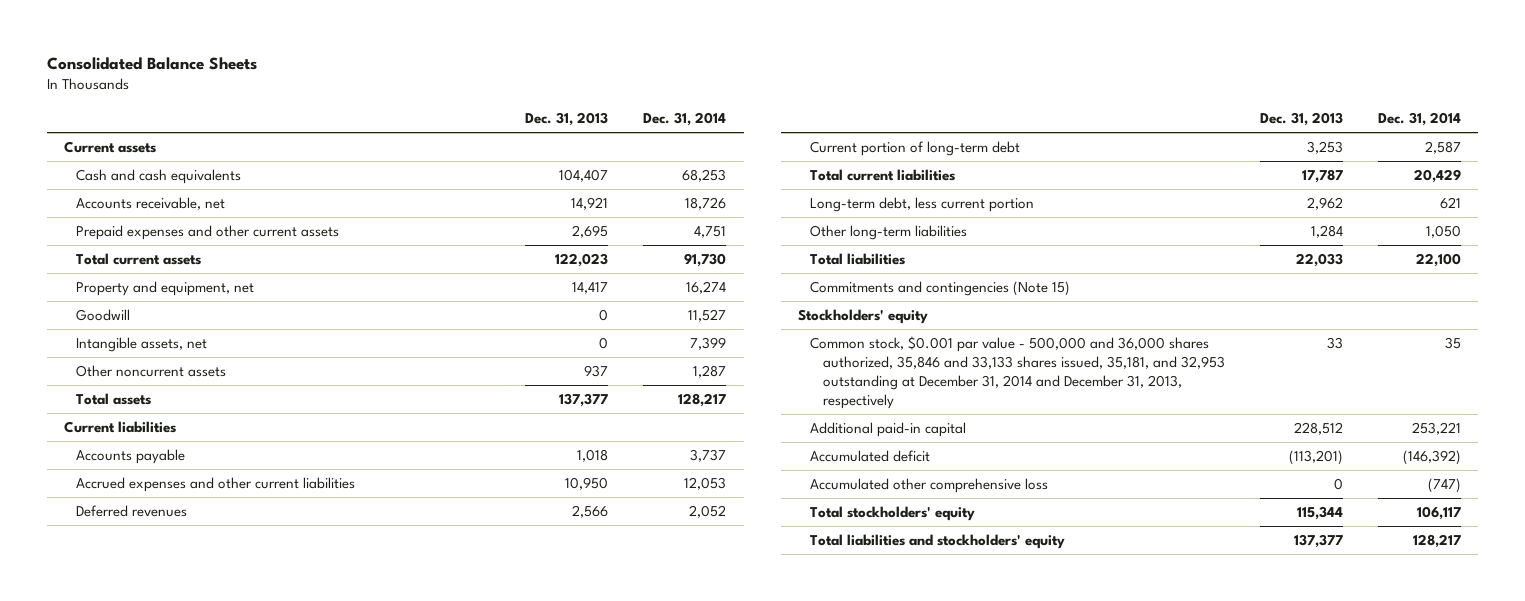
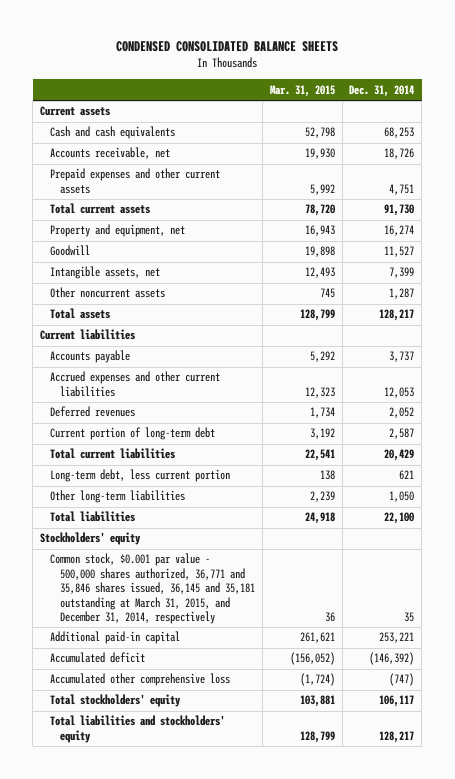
[46,57,257,71] Consolidated Balance Sheets -> [116,41,339,53] CONDENSED CONSOLIDATED BALANCE SHEETS
[525,111,609,126] Dec. 31, 2013 -> none
none -> [269,84,335,97] Mar. 31, 2015
[810,280,1071,296] Commitments and contingencies (Note 15) -> none
[810,335,1225,409] Common stock, $0.001 par value - 500,000 and 36,000 shares authorized, 35,846 and 33,133 shares issued, 35,181, and 32,953 outstanding at December 31, 2014 and December 31, 2013, respectively -> [49,553,255,624] Common stock, $0.001 par value - 500,000 shares authorized, 36,771 and 35,846 shares issued, 36,145 and 35,181 outstanding at March 31, 2015, and December 31, 2014, respectively

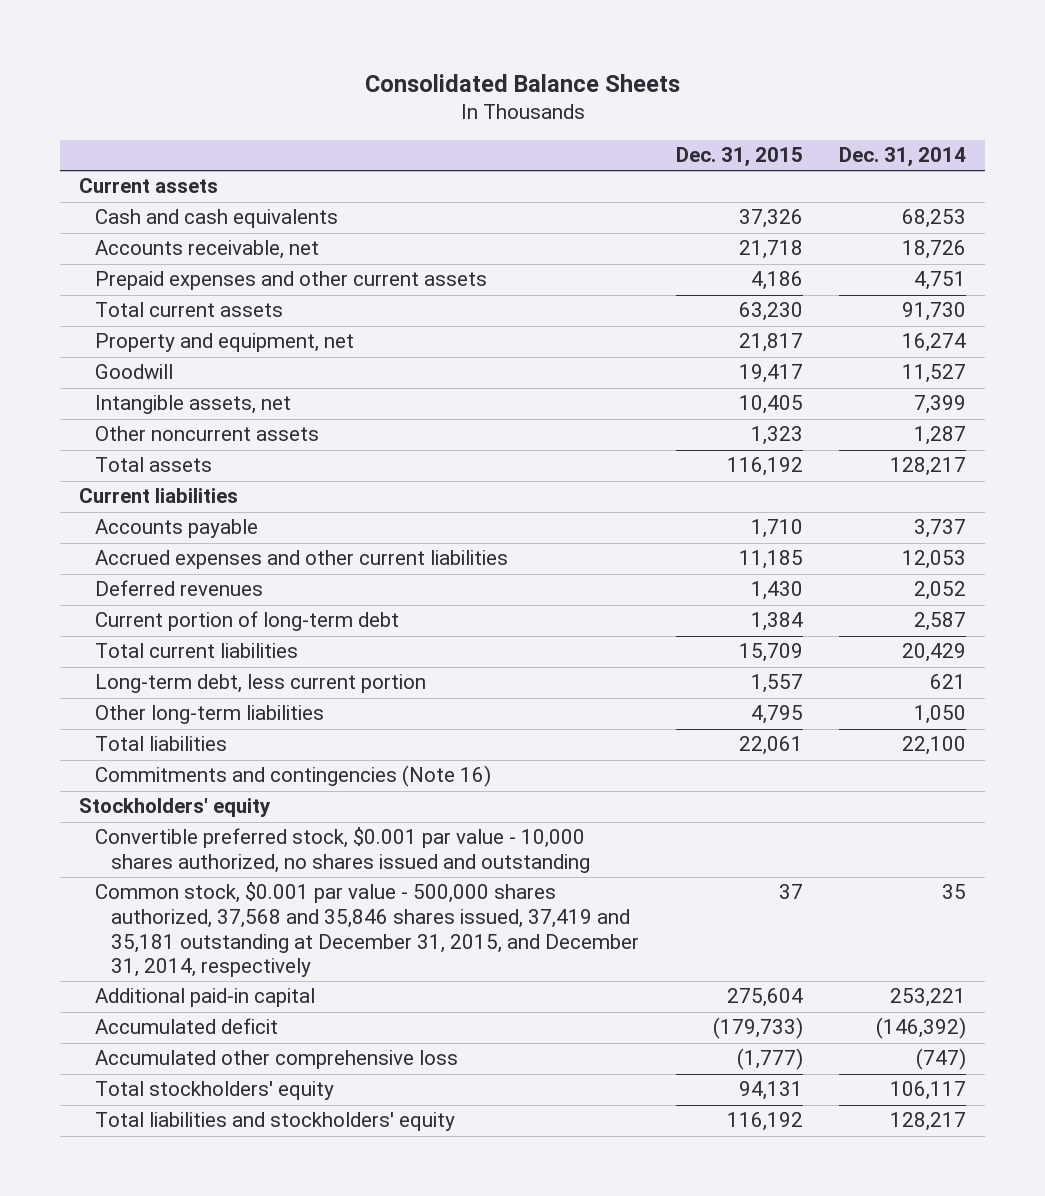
[116,41,339,53] CONDENSED CONSOLIDATED BALANCE SHEETS -> [364,73,680,92] Consolidated Balance Sheets
[269,84,335,97] Mar. 31, 2015 -> none
none -> [675,147,803,168] Dec. 31, 2015
none -> [94,765,491,788] Commitments and contingencies (Note 16)
none -> [94,827,591,874] Convertible preferred stock, $0.001 par value - 10,000 shares authorized, no shares issued and outstanding
[49,553,255,624] Common stock, $0.001 par value - 500,000 shares authorized, 36,771 and 35,846 shares issued, 36,145 and 35,181 outstanding at March 31, 2015, and December 31, 2014, respectively -> [94,882,640,978] Common stock, $0.001 par value - 500,000 shares authorized, 37,568 and 35,846 shares issued, 37,419 and 35,181 outstanding at December 31, 2015, and December 31, 2014, respectively

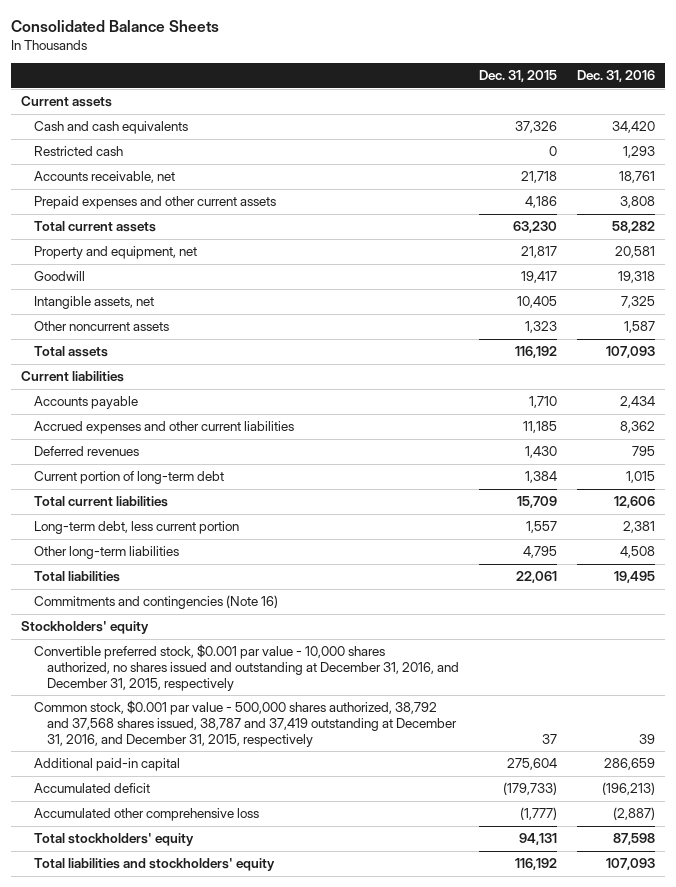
[839,147,967,168] Dec. 31, 2014 -> none
none -> [577,70,656,83] Dec. 31, 2016
none -> [34,146,124,157] Restricted cash
[94,827,591,874] Convertible preferred stock, $0.001 par value - 10,000 shares authorized, no shares issued and outstanding -> [34,644,460,691] Convertible preferred stock, $0.001 par value - 10,000 shares authorized, no shares issued and outstanding at December 31, 2016, and December 31, 2015, respectively
[94,882,640,978] Common stock, $0.001 par value - 500,000 shares authorized, 37,568 and 35,846 shares issued, 37,419 and 35,181 outstanding at December 31, 2015, and December 31, 2014, respectively -> [34,700,458,747] Common stock, $0.001 par value - 500,000 shares authorized, 38,792 and 37,568 shares issued, 38,787 and 37,419 outstanding at December 31, 2016, and December 31, 2015, respectively

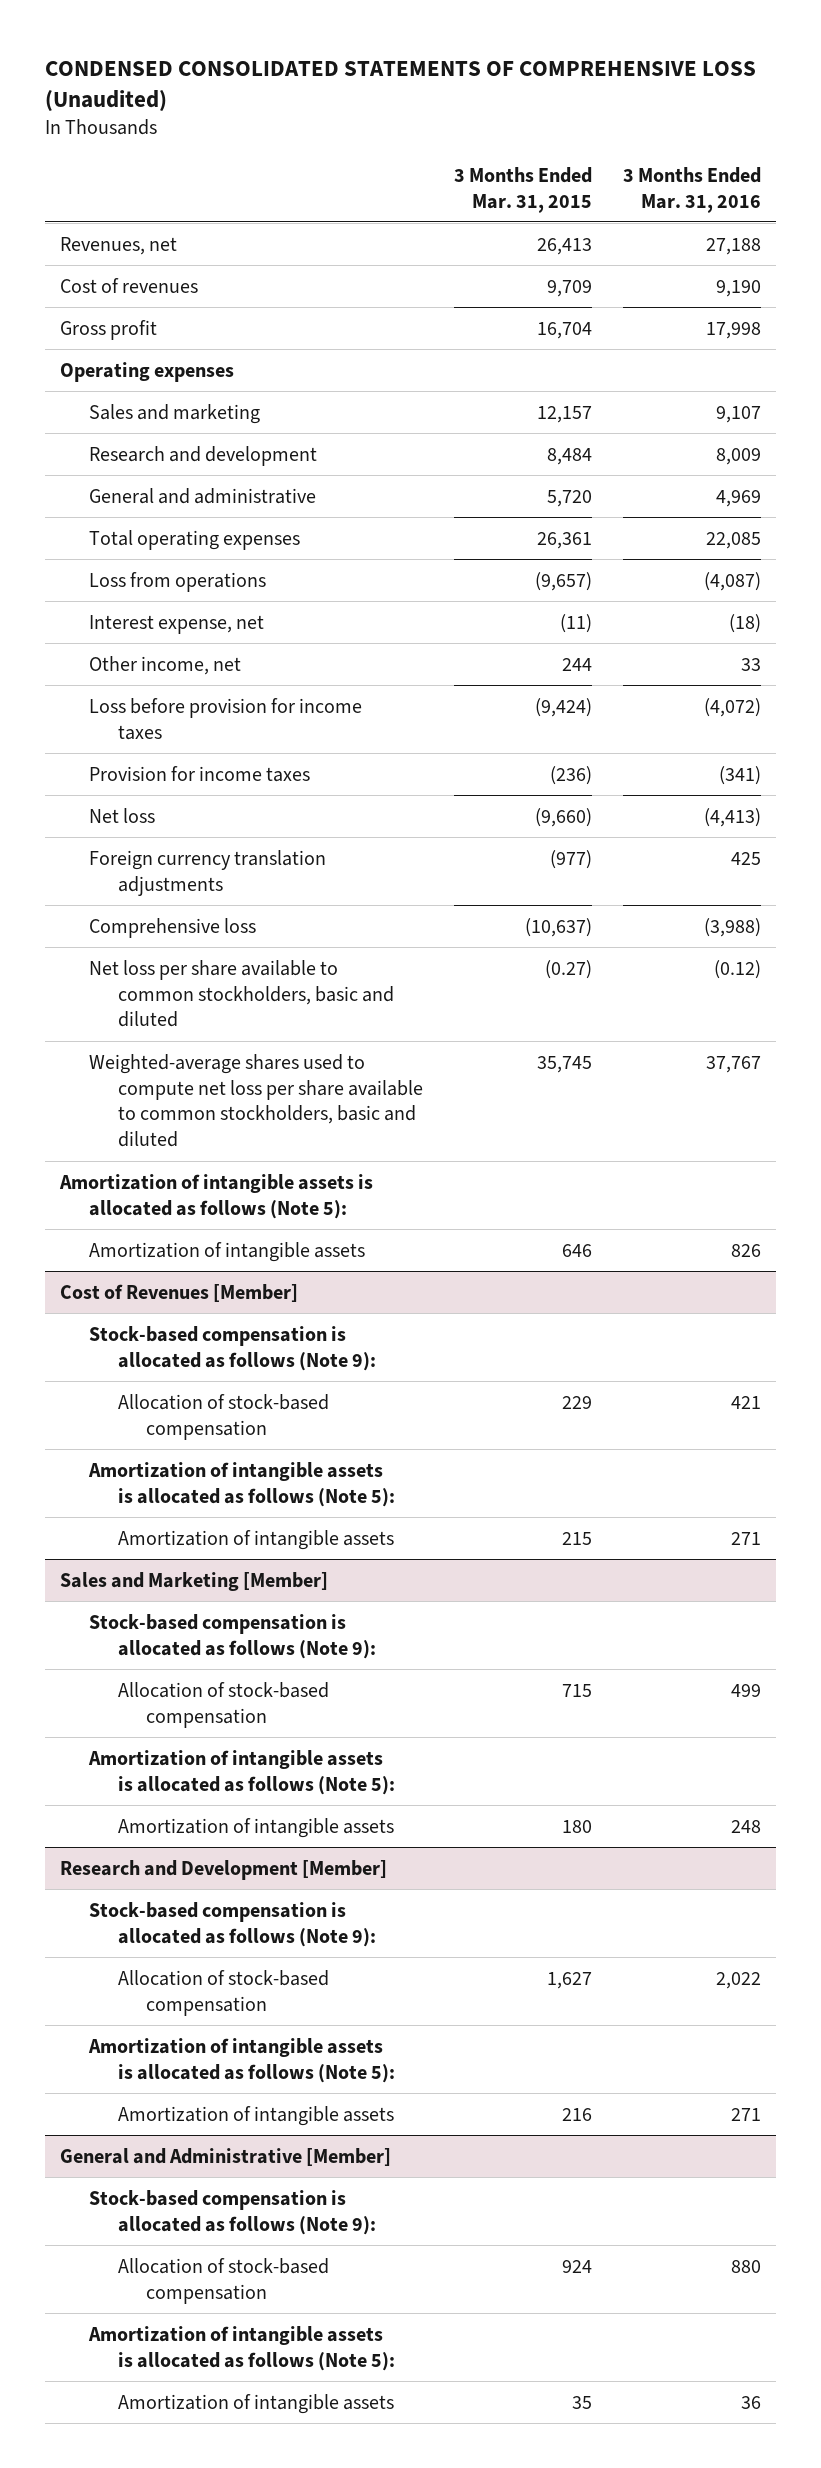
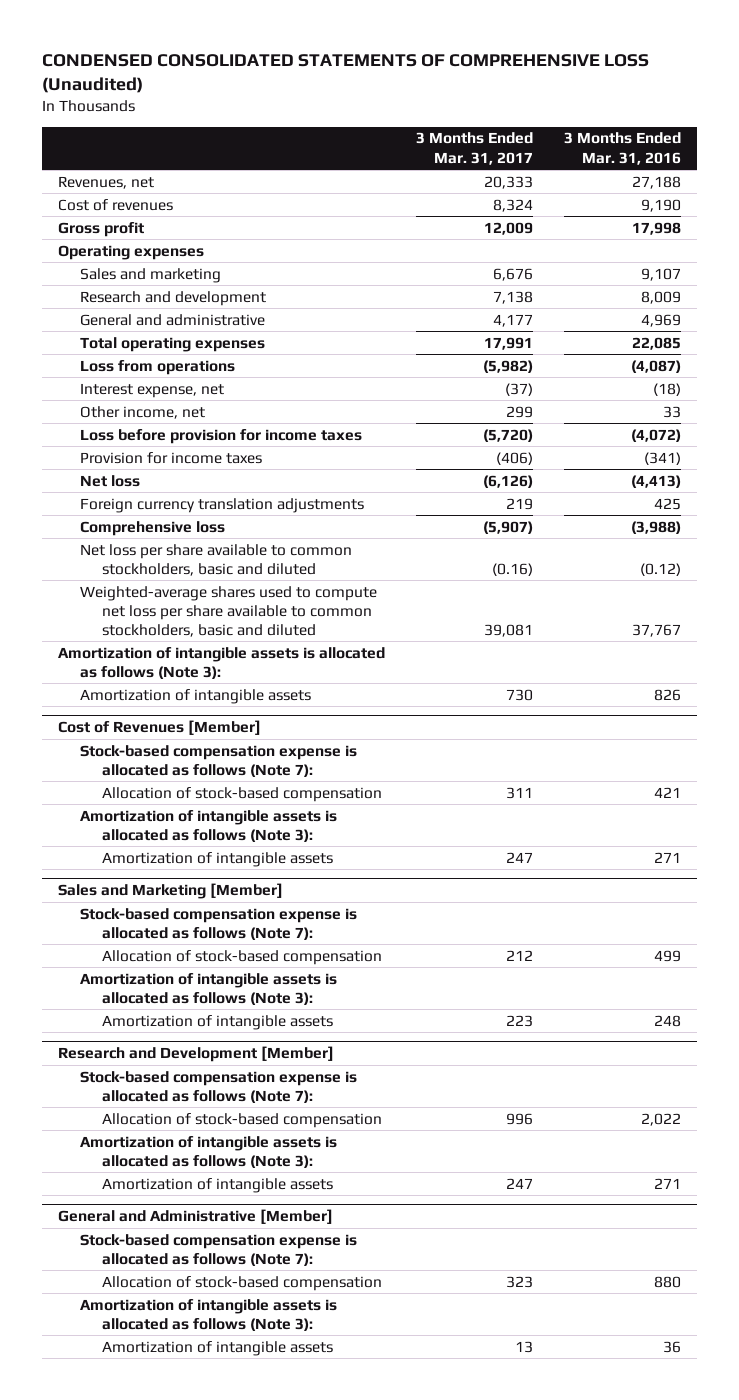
[453,166,592,213] 3 Months Ended Mar. 31, 2015 -> none
none -> [416,132,534,165] 3 Months Ended Mar. 31, 2017
[59,1173,374,1219] Amortization of intangible assets is allocated as follows (Note 5): -> [57,646,385,679] Amortization of intangible assets is allocated as follows (Note 3):
[88,1325,376,1371] Stock-based compensation is allocated as follows (Note 9): -> [79,744,357,777] Stock-based compensation expense is allocated as follows (Note 7):
[87,1461,395,1507] Amortization of intangible assets is allocated as follows (Note 5): -> [79,809,337,842] Amortization of intangible assets is allocated as follows (Note 3):
[88,1613,376,1659] Stock-based compensation is allocated as follows (Note 9): -> [79,907,357,940] Stock-based compensation expense is allocated as follows (Note 7):
[87,1749,395,1795] Amortization of intangible assets is allocated as follows (Note 5): -> [79,972,337,1005] Amortization of intangible assets is allocated as follows (Note 3):
[88,1901,376,1947] Stock-based compensation is allocated as follows (Note 9): -> [79,1070,357,1103] Stock-based compensation expense is allocated as follows (Note 7):
[87,2037,395,2083] Amortization of intangible assets is allocated as follows (Note 5): -> [79,1135,337,1168] Amortization of intangible assets is allocated as follows (Note 3):
[88,2189,376,2235] Stock-based compensation is allocated as follows (Note 9): -> [79,1233,357,1266] Stock-based compensation expense is allocated as follows (Note 7):
[87,2325,395,2371] Amortization of intangible assets is allocated as follows (Note 5): -> [79,1298,337,1331] Amortization of intangible assets is allocated as follows (Note 3):

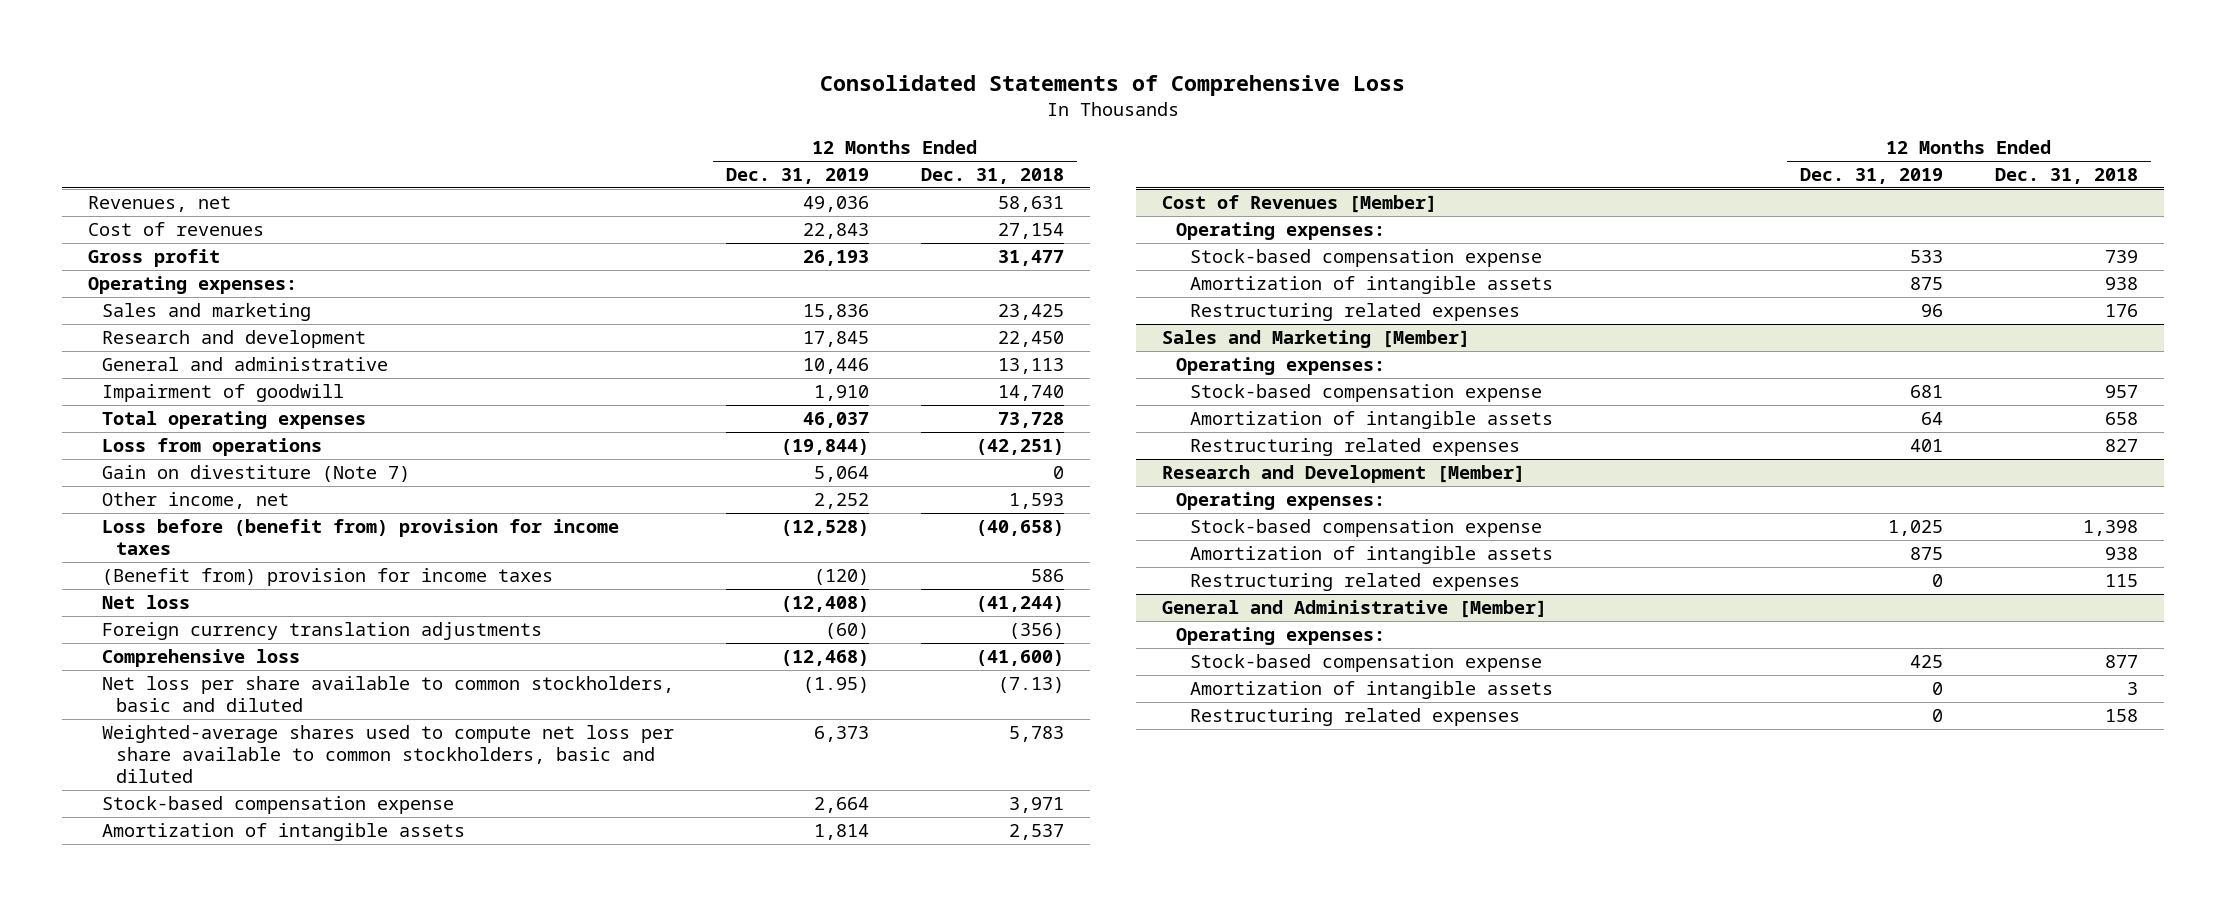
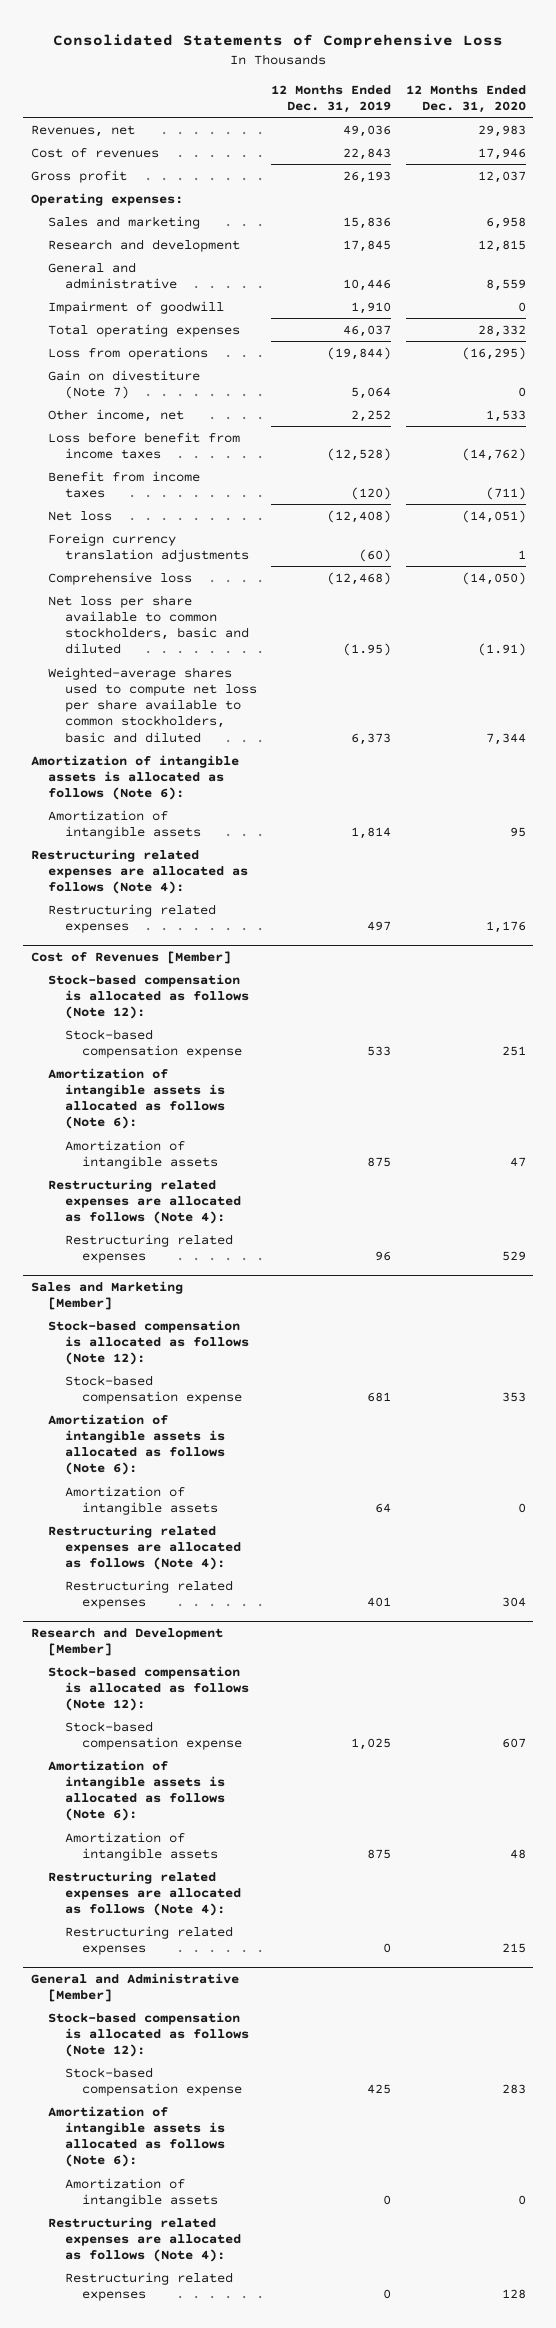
[920,168,1064,185] Dec. 31, 2018 -> none
none -> [405,84,526,114] 12 Months Ended Dec. 31, 2020
[101,519,619,556] Loss before (benefit from) provision for income taxes -> [47,431,240,459] Loss before benefit from income taxes
[101,568,553,587] (Benefit from) provision for income taxes -> [47,470,200,498] Benefit from income taxes
[101,796,454,815] Stock-based compensation expense -> none
none -> [30,754,239,801] Amortization of intangible assets is allocated as follows (Note 6):
none -> [30,848,248,895] Restructuring related expenses are allocated as follows (Note 4):
none -> [47,903,216,933] Restructuring related expenses
[1176,222,1386,241] Operating expenses: -> none
none -> [47,973,249,1020] Stock-based compensation is allocated as follows (Note 12):
none -> [47,1067,225,1130] Amortization of intangible assets is allocated as follows (Note 6):
none -> [47,1178,241,1225] Restructuring related expenses are allocated as follows (Note 4):
[1176,357,1386,376] Operating expenses: -> none
none -> [47,1319,249,1366] Stock-based compensation is allocated as follows (Note 12):
none -> [47,1413,225,1476] Amortization of intangible assets is allocated as follows (Note 6):
none -> [47,1524,241,1571] Restructuring related expenses are allocated as follows (Note 4):
[1176,492,1386,511] Operating expenses: -> none
none -> [47,1665,249,1712] Stock-based compensation is allocated as follows (Note 12):
none -> [47,1759,225,1822] Amortization of intangible assets is allocated as follows (Note 6):
none -> [47,1870,241,1917] Restructuring related expenses are allocated as follows (Note 4):
[1176,627,1386,646] Operating expenses: -> none
none -> [47,2011,249,2058] Stock-based compensation is allocated as follows (Note 12):
none -> [47,2105,225,2168] Amortization of intangible assets is allocated as follows (Note 6):
none -> [47,2216,241,2263] Restructuring related expenses are allocated as follows (Note 4):

